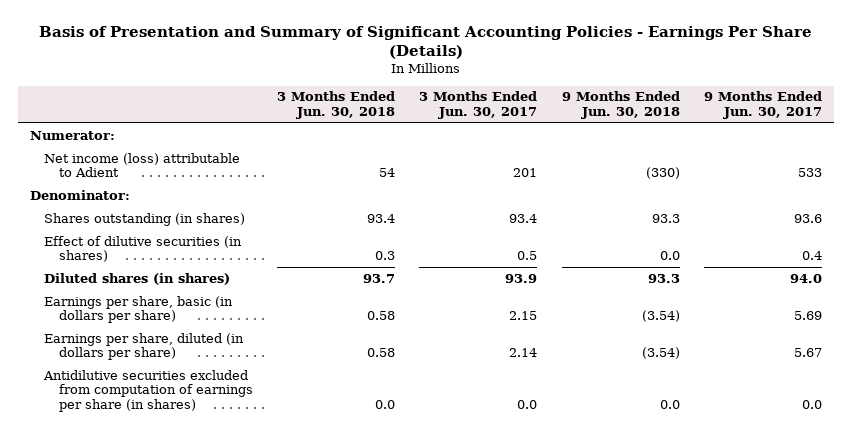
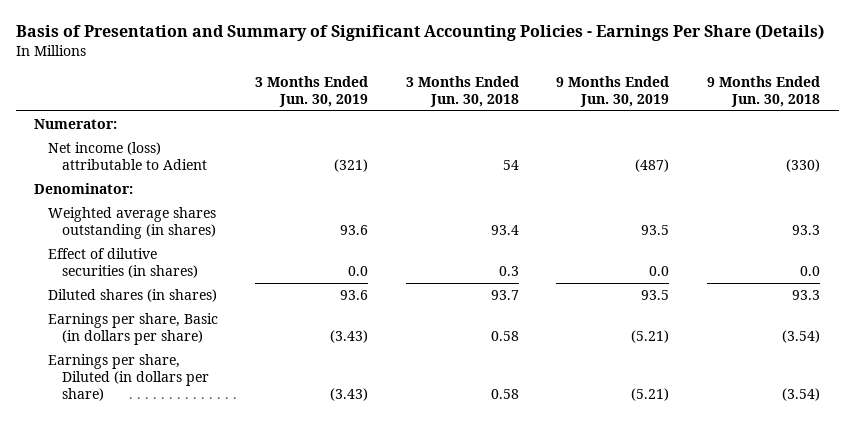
[419,91,538,119] 3 Months Ended Jun. 30, 2017 -> none
[704,91,823,119] 9 Months Ended Jun. 30, 2017 -> none
none -> [255,75,369,107] 3 Months Ended Jun. 30, 2019
none -> [556,75,670,107] 9 Months Ended Jun. 30, 2019
[44,212,246,226] Shares outstanding (in shares) -> [47,207,216,240] Weighted average shares outstanding (in shares)
[43,369,253,413] Antidilutive securities excluded from computation of earnings per share (in shares) -> none
[44,295,234,324] Earnings per share, basic (in dollars per share) -> [47,313,218,346] Earnings per share, Basic (in dollars per share)
[44,332,245,361] Earnings per share, diluted (in dollars per share) -> [47,354,209,402] Earnings per share, Diluted (in dollars per share)

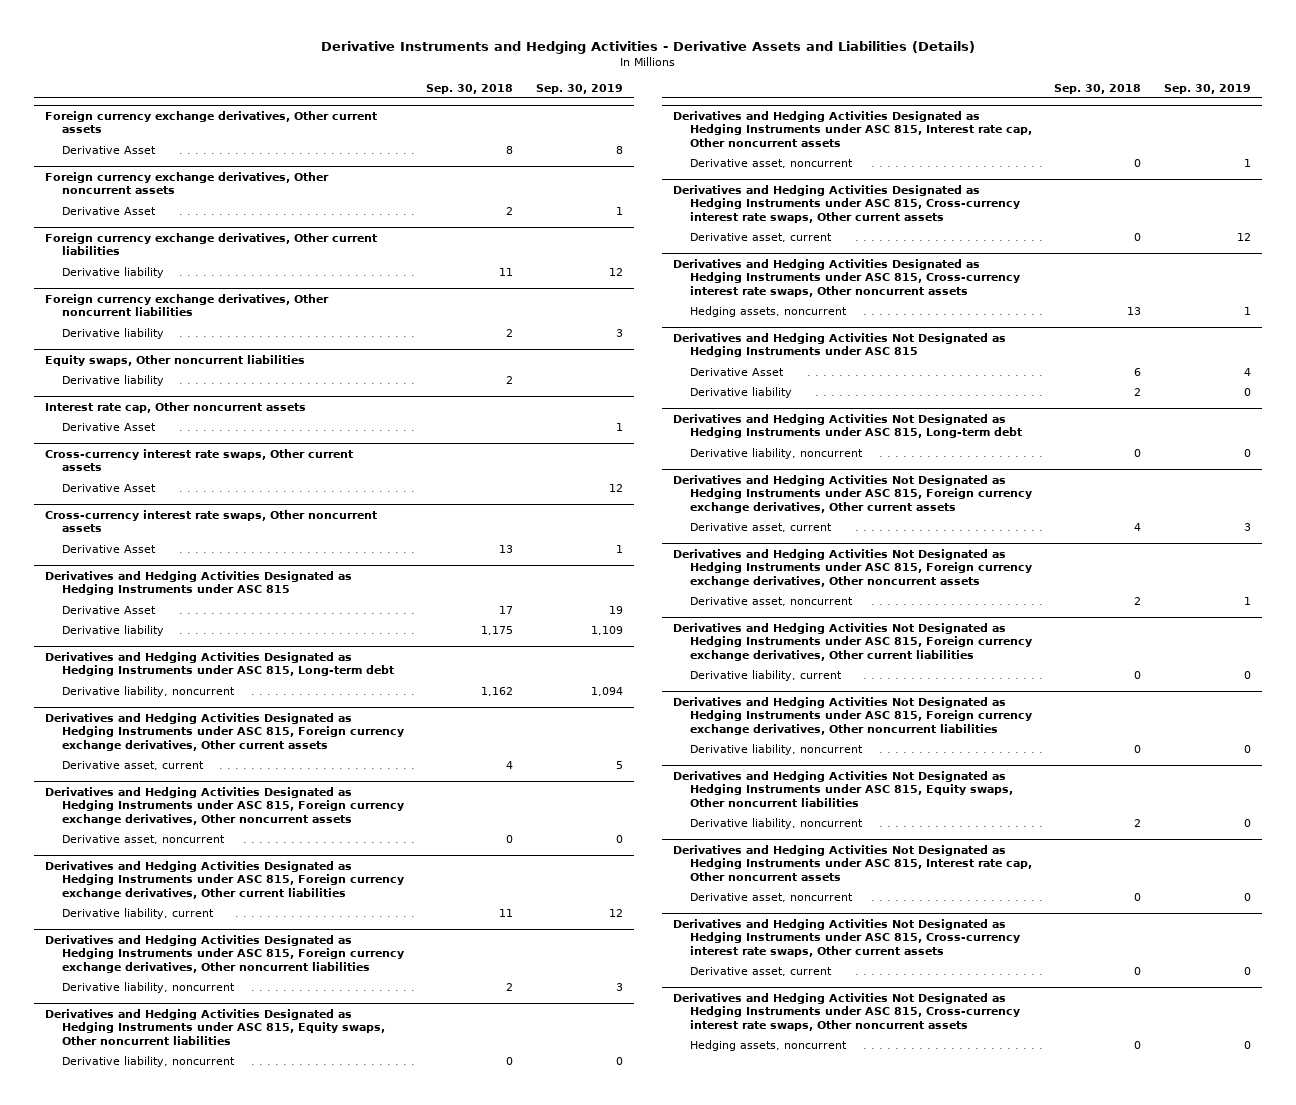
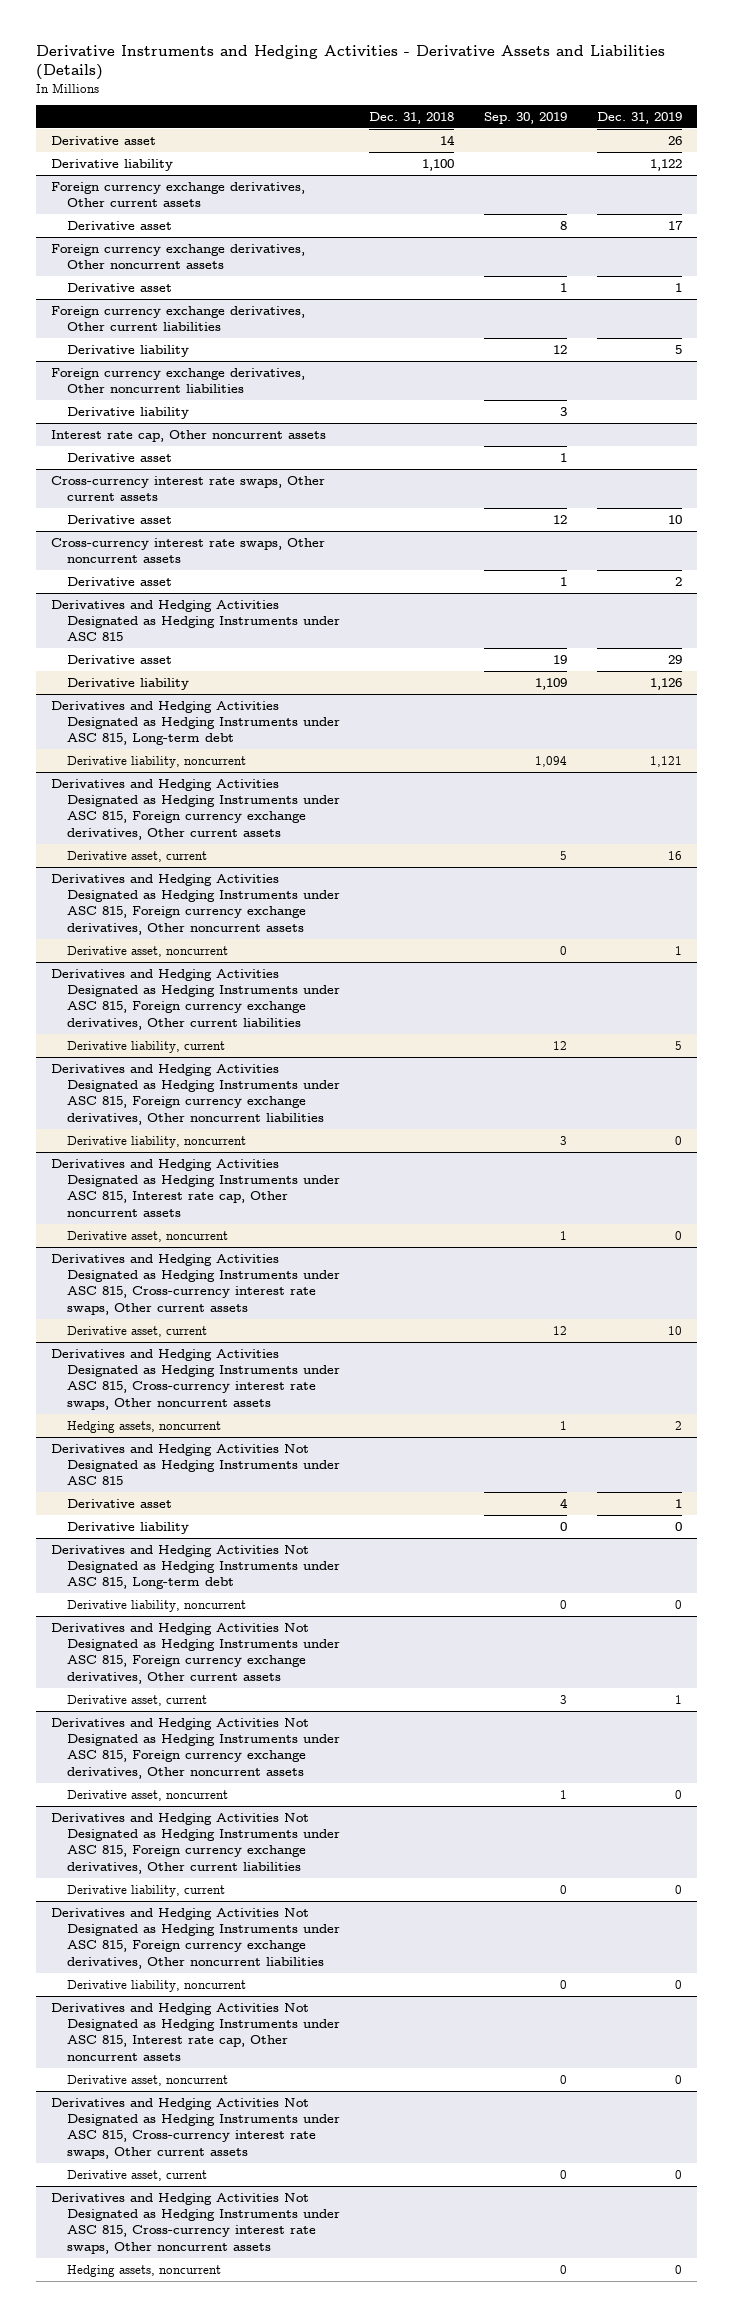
[426,83,514,94] Sep. 30, 2018 -> none
none -> [369,112,455,125] Dec. 31, 2018
none -> [597,112,683,125] Dec. 31, 2019
none -> [50,135,156,145] Derivative asset
none -> [50,158,173,171] Derivative liability
[61,146,156,155] Derivative Asset -> [66,220,172,230] Derivative asset
[61,207,156,216] Derivative Asset -> [66,282,172,292] Derivative asset
[44,354,305,366] Equity swaps, Other noncurrent liabilities -> none
[61,375,164,387] Derivative liability -> none
[61,423,156,432] Derivative Asset -> [66,452,172,462] Derivative asset
[61,484,156,493] Derivative Asset -> [66,514,172,524] Derivative asset
[61,545,156,554] Derivative Asset -> [66,576,172,586] Derivative asset
[61,606,156,615] Derivative Asset -> [66,654,172,664] Derivative asset
[44,1008,385,1045] Derivatives and Hedging Activities Designated as Hedging Instruments under ASC 815, Equity swaps, Other noncurrent liabilities -> none
[61,1056,235,1068] Derivative liability, noncurrent -> none
[689,368,784,377] Derivative Asset -> [66,1498,172,1508] Derivative asset
[673,770,1013,807] Derivatives and Hedging Activities Not Designated as Hedging Instruments under ASC 815, Equity swaps, Other noncurrent liabilities -> none
[689,818,863,830] Derivative liability, noncurrent -> none

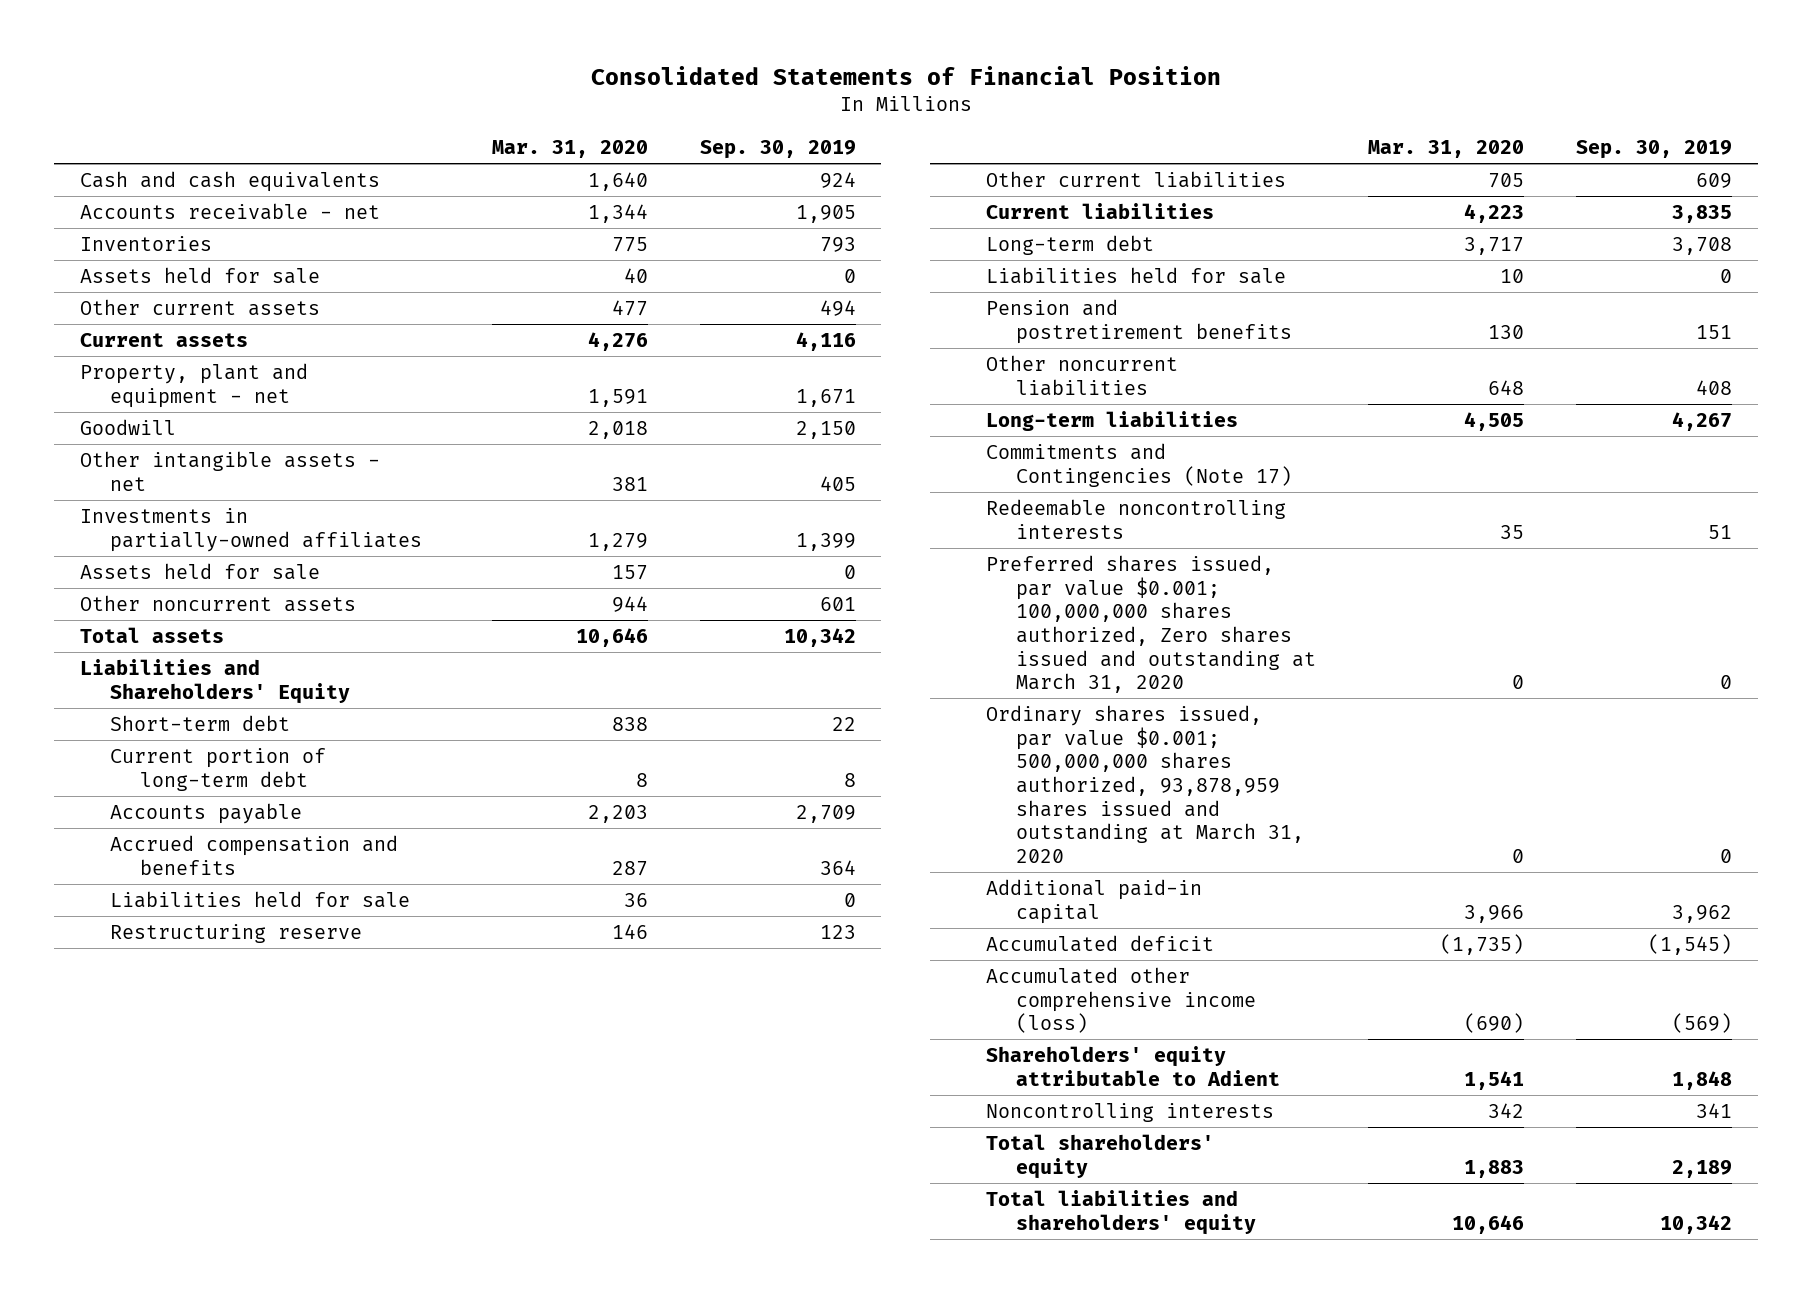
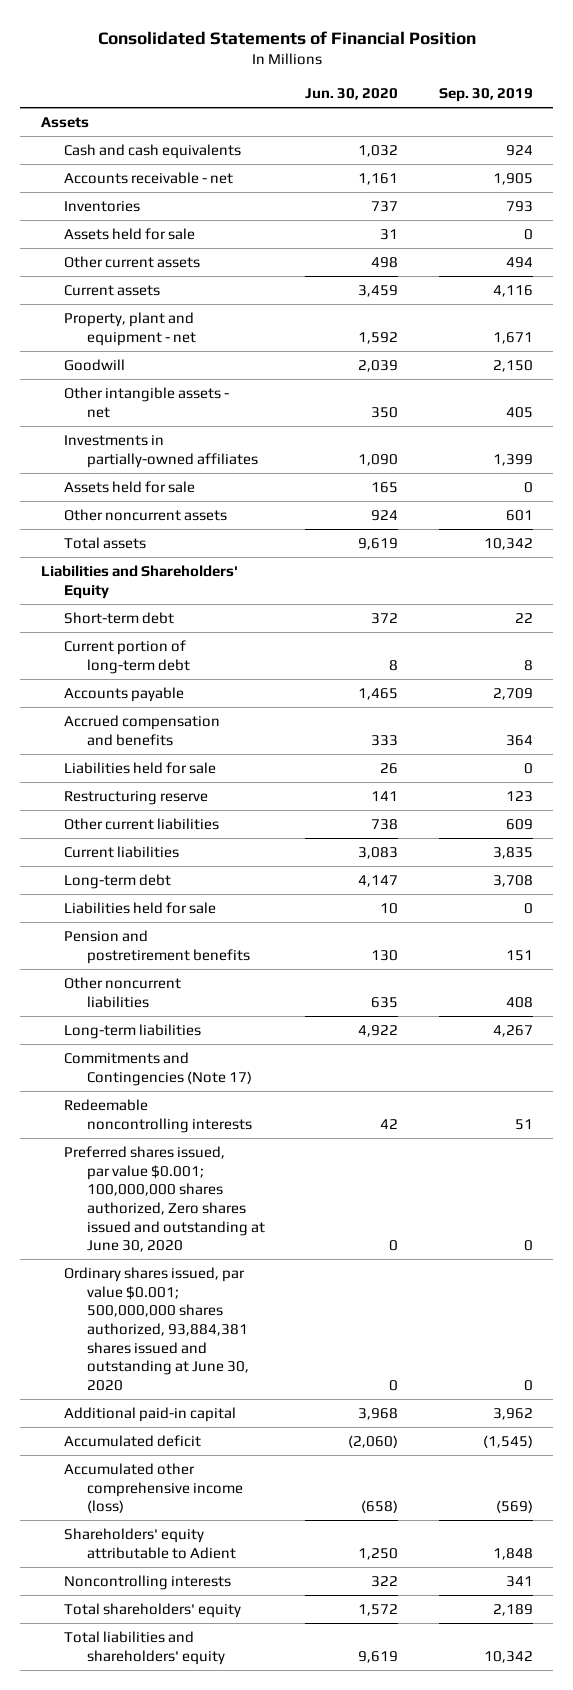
[491,139,648,158] Mar. 31, 2020 -> none
none -> [305,87,399,100] Jun. 30, 2020
none -> [40,116,89,128] Assets
[986,554,1317,694] Preferred shares issued, par value $0.001; 100,000,000 shares authorized, Zero shares issued and outstanding at March 31, 2020 -> [63,1145,265,1253] Preferred shares issued, par value $0.001; 100,000,000 shares authorized, Zero shares issued and outstanding at June 30, 2020
[986,704,1305,863] Ordinary shares issued, par value $0.001; 500,000,000 shares authorized, 93,878,959 shares issued and outstanding at March 31, 2020 -> [63,1266,249,1391] Ordinary shares issued, par value $0.001; 500,000,000 shares authorized, 93,884,381 shares issued and outstanding at June 30, 2020

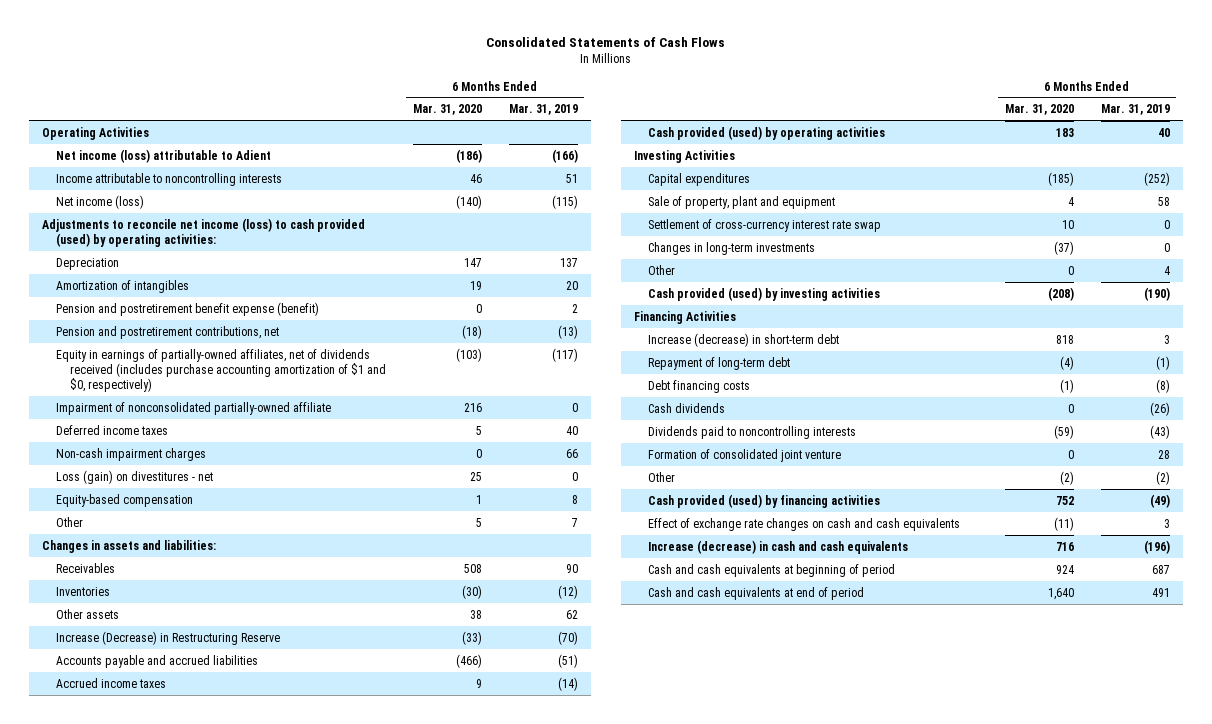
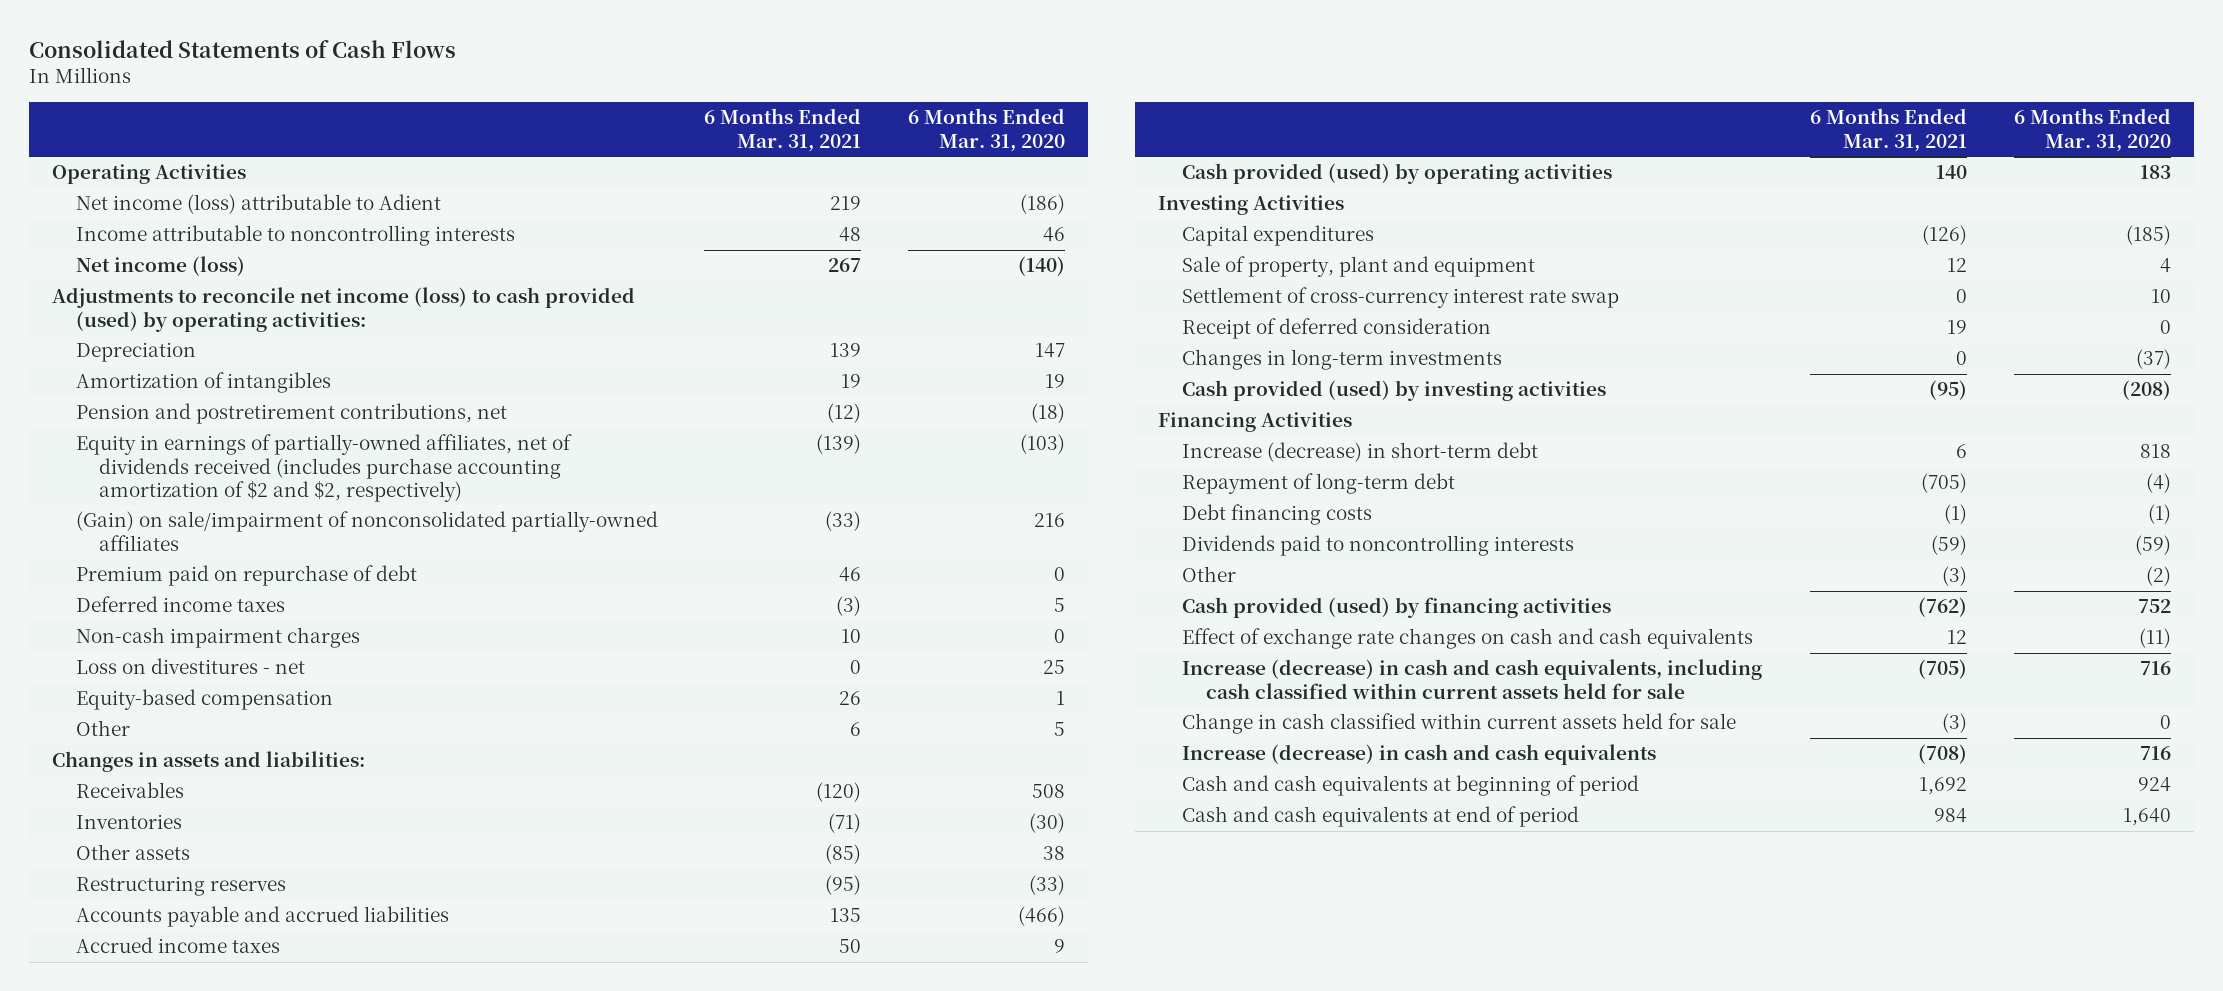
[508,104,578,116] Mar. 31, 2019 -> none
none -> [704,108,862,152] 6 Months Ended Mar. 31, 2021
[56,301,320,316] Pension and postretirement benefit expense (benefit) -> none
[56,348,387,393] Equity in earnings of partially-owned affiliates, net of dividends received (includes purchase accounting amortization of $1 and $0, respectively) -> [75,434,572,502] Equity in earnings of partially-owned affiliates, net of dividends received (includes purchase accounting amortization of $2 and $2, respectively)
[56,401,332,415] Impairment of nonconsolidated partially-owned affiliate -> [75,511,658,551] (Gain) on sale/impairment of nonconsolidated partially-owned affiliates
none -> [75,565,417,587] Premium paid on repurchase of debt
[56,469,214,484] Loss (gain) on divestitures - net -> [75,658,305,675] Loss on divestitures - net
[56,630,281,645] Increase (Decrease) in Restructuring Reserve -> [75,876,286,897] Restructuring reserves
none -> [1181,318,1491,340] Receipt of deferred consideration
[648,264,676,275] Other -> none
[648,402,726,413] Cash dividends -> none
[648,448,842,462] Formation of consolidated joint venture -> none
none -> [1181,659,1762,699] Increase (decrease) in cash and cash equivalents, including cash classified within current assets held for sale
none -> [1181,713,1736,735] Change in cash classified within current assets held for sale

